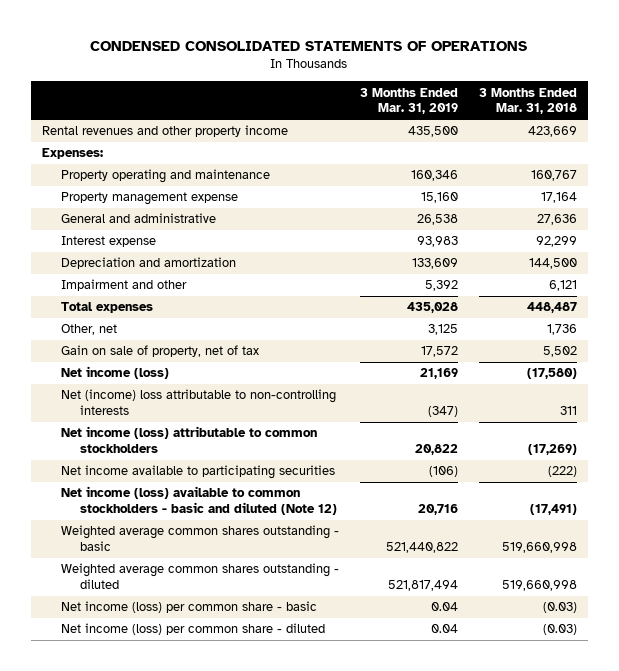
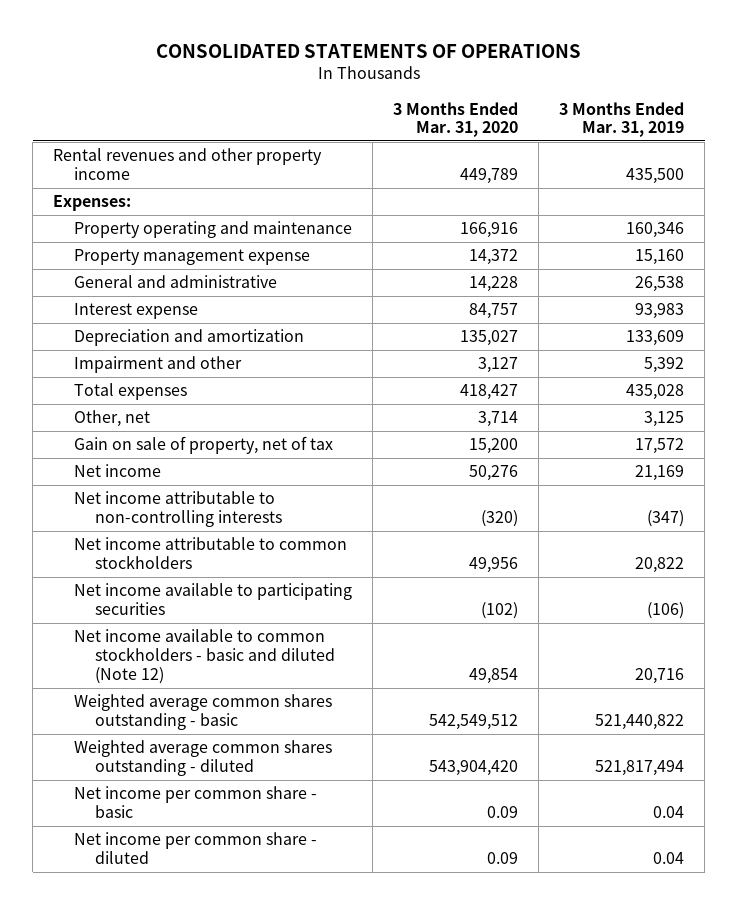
[90,40,528,51] CONDENSED CONSOLIDATED STATEMENTS OF OPERATIONS -> [155,43,581,58] CONSOLIDATED STATEMENTS OF OPERATIONS
[479,87,578,115] 3 Months Ended Mar. 31, 2018 -> none
none -> [393,101,519,138] 3 Months Ended Mar. 31, 2020
[60,366,169,380] Net income (loss) -> [74,464,162,478] Net income
[60,389,336,416] Net (income) loss attributable to non-controlling interests -> [74,491,283,528] Net income attributable to non-controlling interests
[60,426,317,454] Net income (loss) attributable to common stockholders -> [74,537,348,570] Net income attributable to common stockholders
[60,486,337,516] Net income (loss) available to common stockholders - basic and diluted (Note 12) -> [74,629,336,685] Net income available to common stockholders - basic and diluted (Note 12)
[60,601,317,614] Net income (loss) per common share - basic -> [74,786,318,819] Net income per common share - basic
[60,623,325,636] Net income (loss) per common share - diluted -> [74,832,318,865] Net income per common share - diluted

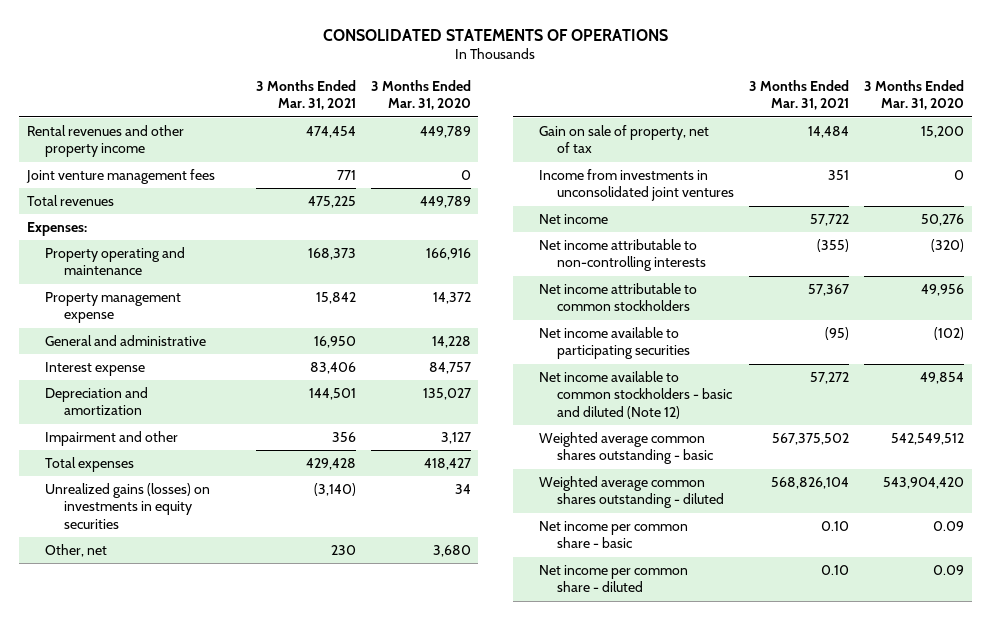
[559,101,685,138] 3 Months Ended Mar. 31, 2019 -> none
none -> [255,79,356,111] 3 Months Ended Mar. 31, 2021
none -> [25,168,215,184] Joint venture management fees
none -> [26,194,114,206] Total revenues
none -> [45,482,211,529] Unrealized gains (losses) on investments in equity securities
[478,411,519,428] 3,714 -> [432,544,471,557] 3,680
none -> [538,168,735,202] Income from investments in unconsolidated joint ventures

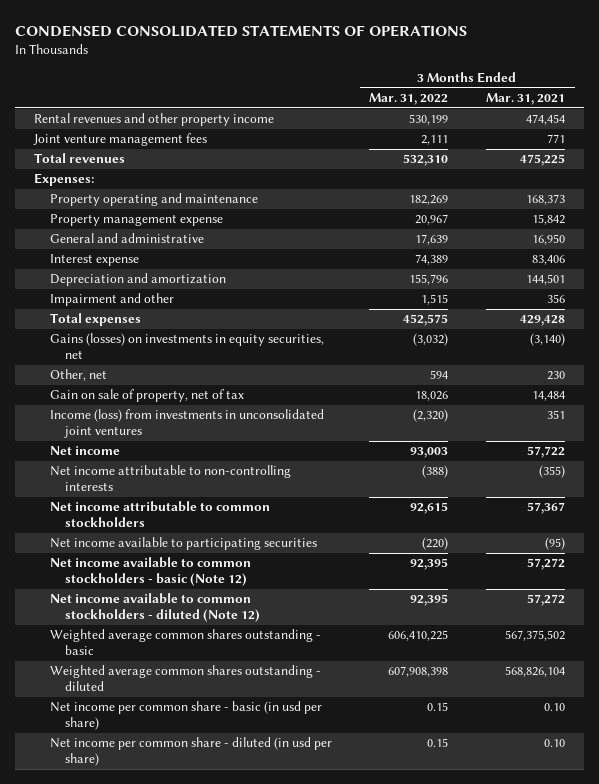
[323,28,669,41] CONSOLIDATED STATEMENTS OF OPERATIONS -> [15,25,468,38] CONDENSED CONSOLIDATED STATEMENTS OF OPERATIONS
[370,79,471,111] 3 Months Ended Mar. 31, 2020 -> none
none -> [369,93,449,106] Mar. 31, 2022
[45,482,211,529] Unrealized gains (losses) on investments in equity securities -> [49,333,324,359] Gains (losses) on investments in equity securities, net
[538,168,735,202] Income from investments in unconsolidated joint ventures -> [49,409,324,438] Income (loss) from investments in unconsolidated joint ventures
[538,370,733,419] Net income available to common stockholders - basic and diluted (Note 12) -> [49,557,251,586] Net income available to common stockholders - basic (Note 12)
none -> [49,593,260,622] Net income available to common stockholders - diluted (Note 12)
[538,520,688,549] Net income per common share - basic -> [49,701,322,730] Net income per common share - basic (in usd per share)
[538,564,688,593] Net income per common share - diluted -> [49,737,332,766] Net income per common share - diluted (in usd per share)

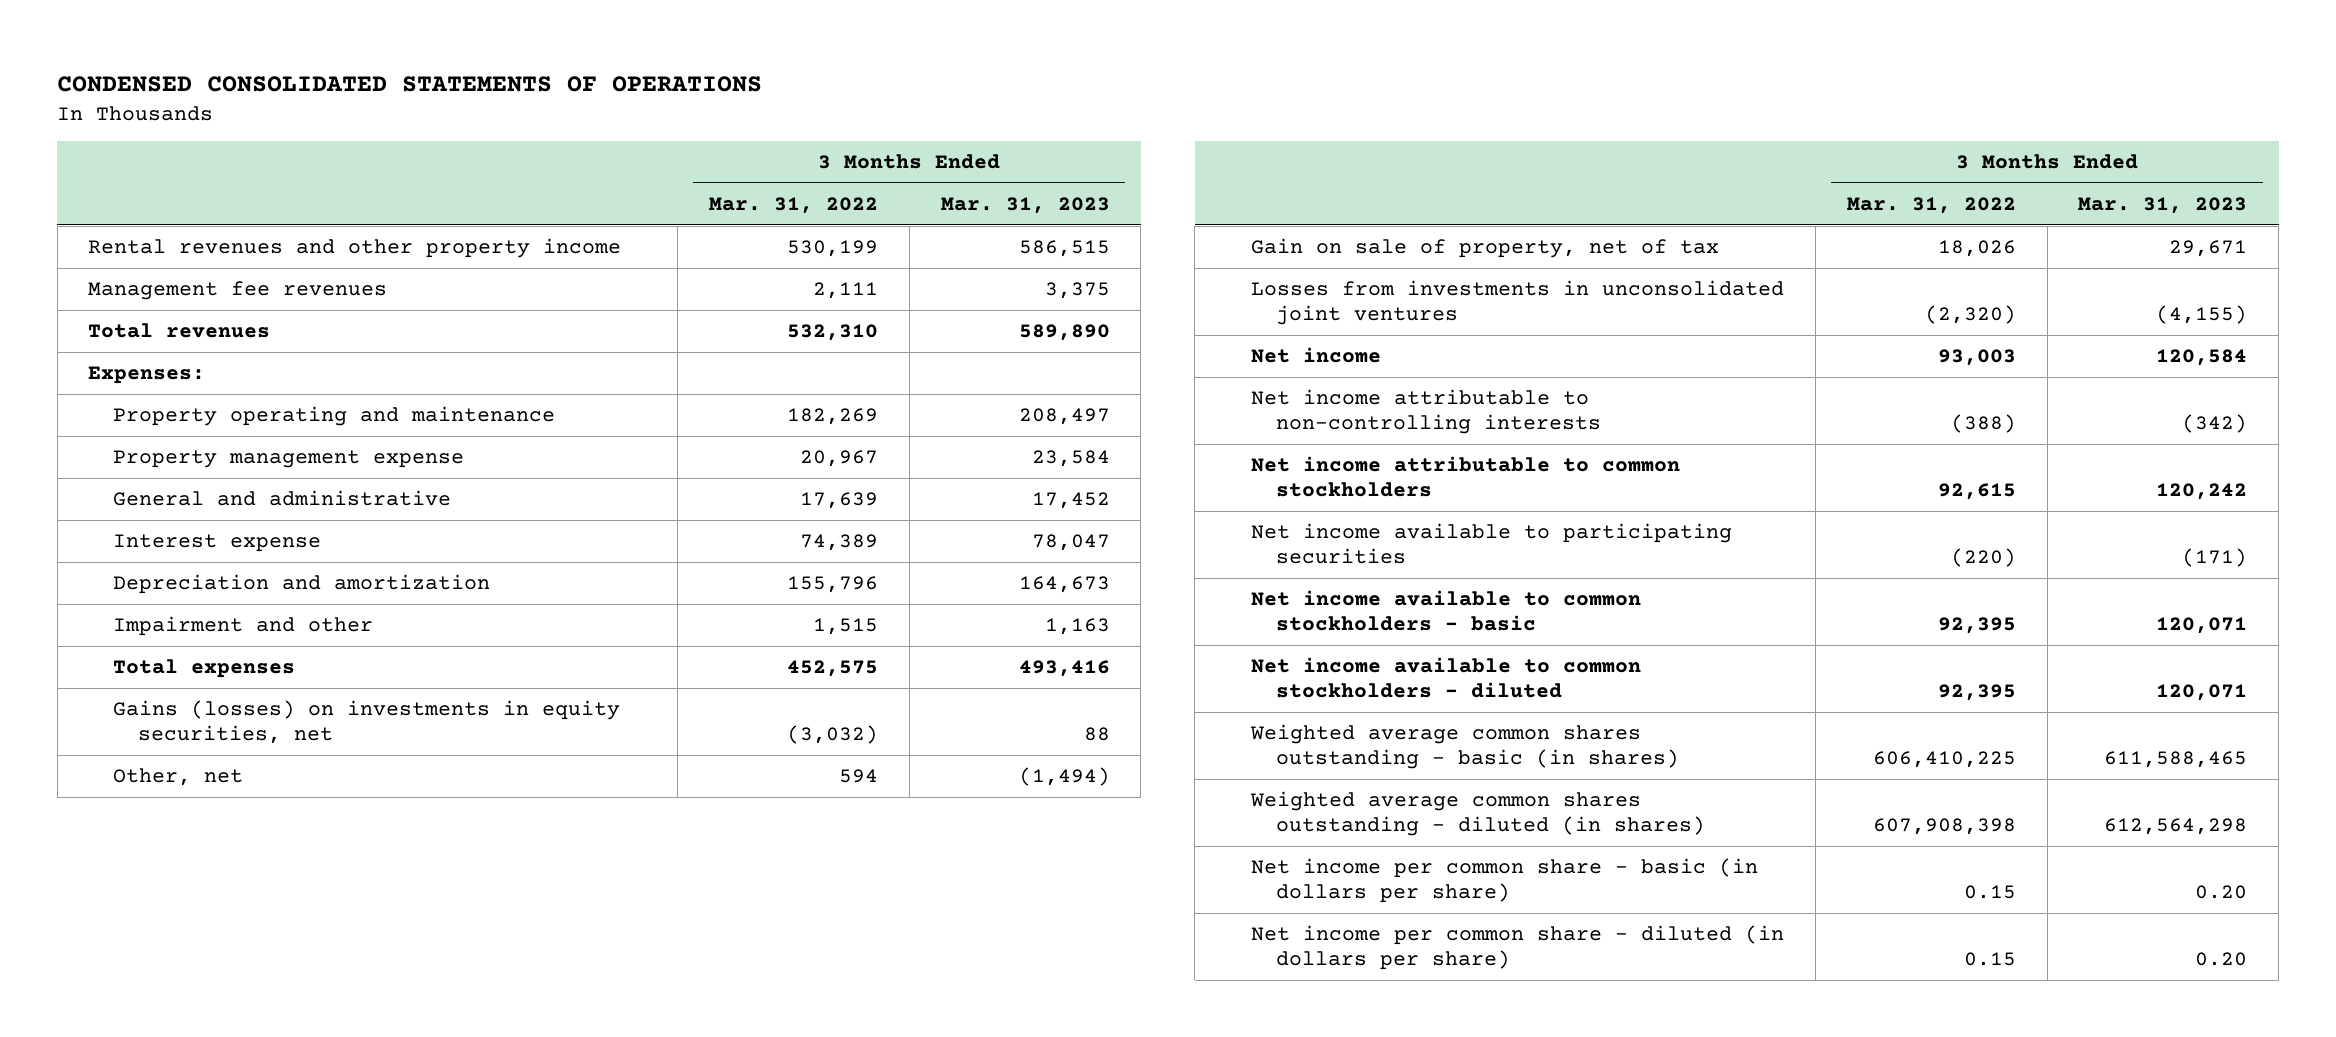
[486,93,566,106] Mar. 31, 2021 -> none
none -> [940,197,1110,215] Mar. 31, 2023
[33,133,208,147] Joint venture management fees -> [88,281,388,301] Management fee revenues
[49,409,324,438] Income (loss) from investments in unconsolidated joint ventures -> [1251,280,1785,326] Losses from investments in unconsolidated joint ventures
[49,557,251,586] Net income available to common stockholders - basic (Note 12) -> [1251,590,1642,632] Net income available to common stockholders - basic
[49,593,260,622] Net income available to common stockholders - diluted (Note 12) -> [1251,657,1642,699] Net income available to common stockholders - diluted
[49,629,321,655] Weighted average common shares outstanding - basic -> [1250,724,1679,770] Weighted average common shares outstanding - basic (in shares)
[49,665,321,691] Weighted average common shares outstanding - diluted -> [1250,791,1705,837] Weighted average common shares outstanding - diluted (in shares)
[49,701,322,730] Net income per common share - basic (in usd per share) -> [1251,858,1759,904] Net income per common share - basic (in dollars per share)
[49,737,332,766] Net income per common share - diluted (in usd per share) -> [1251,925,1785,971] Net income per common share - diluted (in dollars per share)

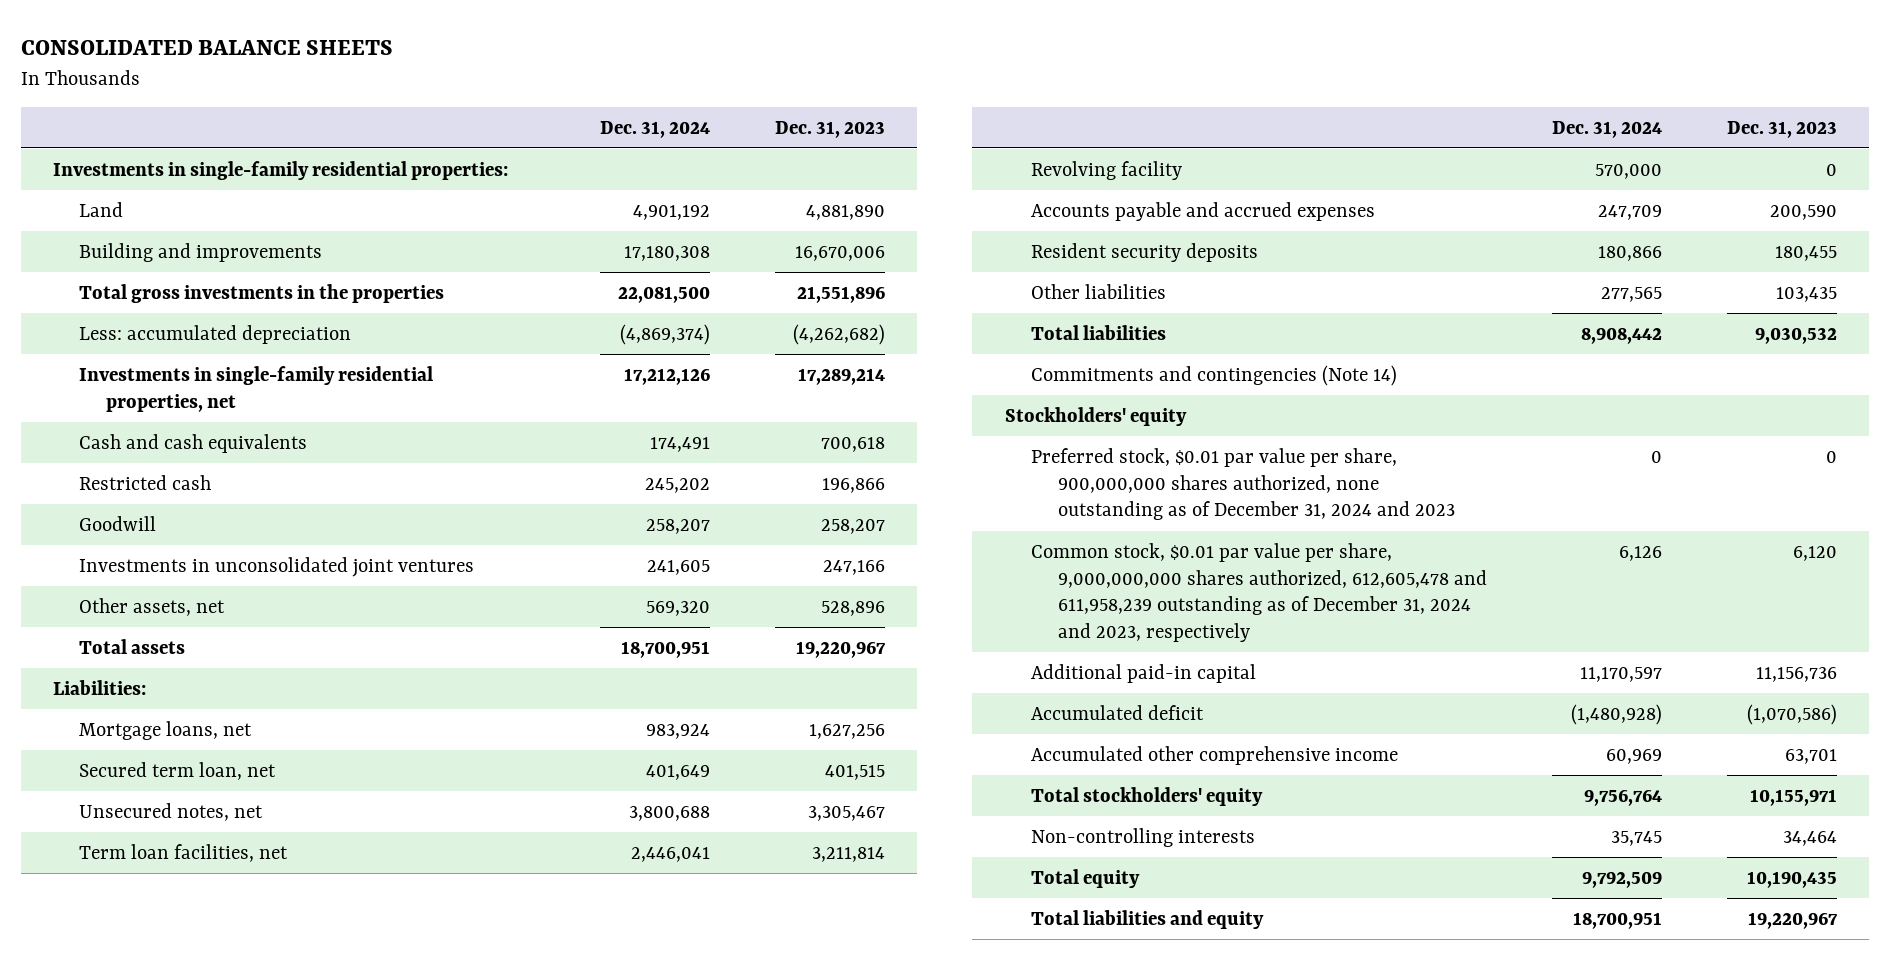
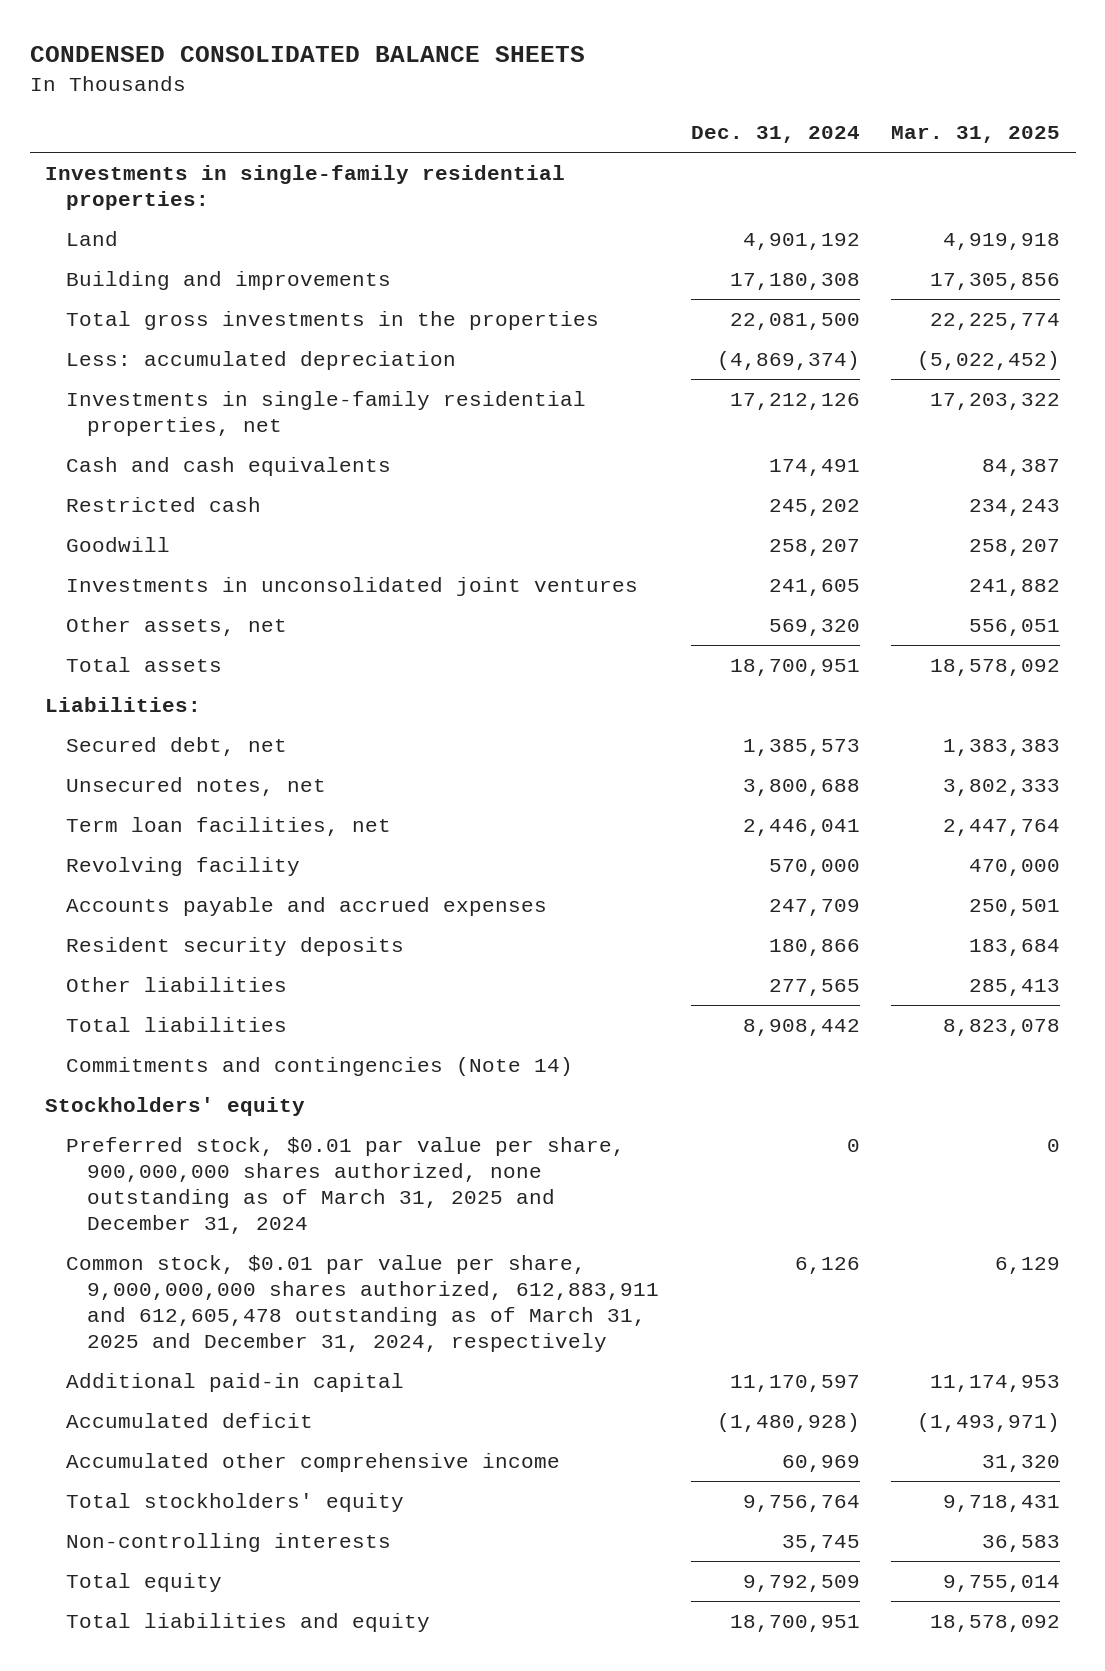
[20,39,393,55] CONSOLIDATED BALANCE SHEETS -> [29,46,585,63] CONDENSED CONSOLIDATED BALANCE SHEETS
[774,120,885,138] Dec. 31, 2023 -> none
none -> [890,126,1060,144] Mar. 31, 2025
[79,761,277,780] Secured term loan, net -> none
[79,720,253,740] Mortgage loans, net -> [66,737,288,757] Secured debt, net
[645,723,710,739] 983,924 -> [742,739,860,757] 1,385,573
[1031,447,1455,521] Preferred stock, $0.01 par value per share, 900,000,000 shares authorized, none outstanding as of December 31, 2024 and 2023 -> [66,1137,626,1234] Preferred stock, $0.01 par value per share, 900,000,000 shares authorized, none outstanding as of March 31, 2025 and December 31, 2024
[1031,542,1487,642] Common stock, $0.01 par value per share, 9,000,000,000 shares authorized, 612,605,478 and 611,958,239 outstanding as of December 31, 2024 and 2023, respectively -> [66,1255,660,1352] Common stock, $0.01 par value per share, 9,000,000,000 shares authorized, 612,883,911 and 612,605,478 outstanding as of March 31, 2025 and December 31, 2024, respectively

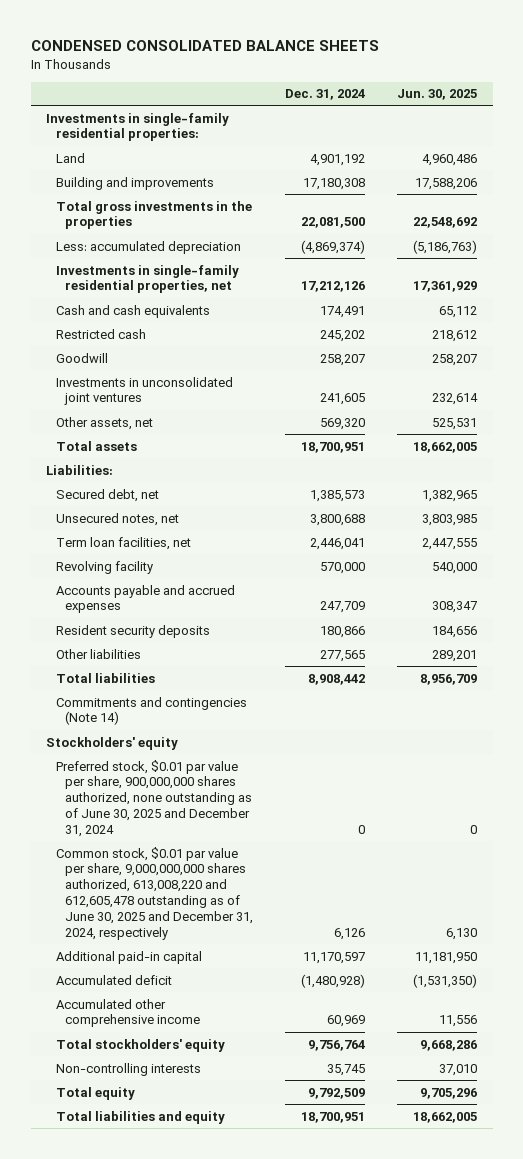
[890,126,1060,144] Mar. 31, 2025 -> none
none -> [396,89,477,101] Jun. 30, 2025
[66,1137,626,1234] Preferred stock, $0.01 par value per share, 900,000,000 shares authorized, none outstanding as of March 31, 2025 and December 31, 2024 -> [55,759,253,837] Preferred stock, $0.01 par value per share, 900,000,000 shares authorized, none outstanding as of June 30, 2025 and December 31, 2024
[66,1255,660,1352] Common stock, $0.01 par value per share, 9,000,000,000 shares authorized, 612,883,911 and 612,605,478 outstanding as of March 31, 2025 and December 31, 2024, respectively -> [55,846,254,940] Common stock, $0.01 par value per share, 9,000,000,000 shares authorized, 613,008,220 and 612,605,478 outstanding as of June 30, 2025 and December 31, 2024, respectively

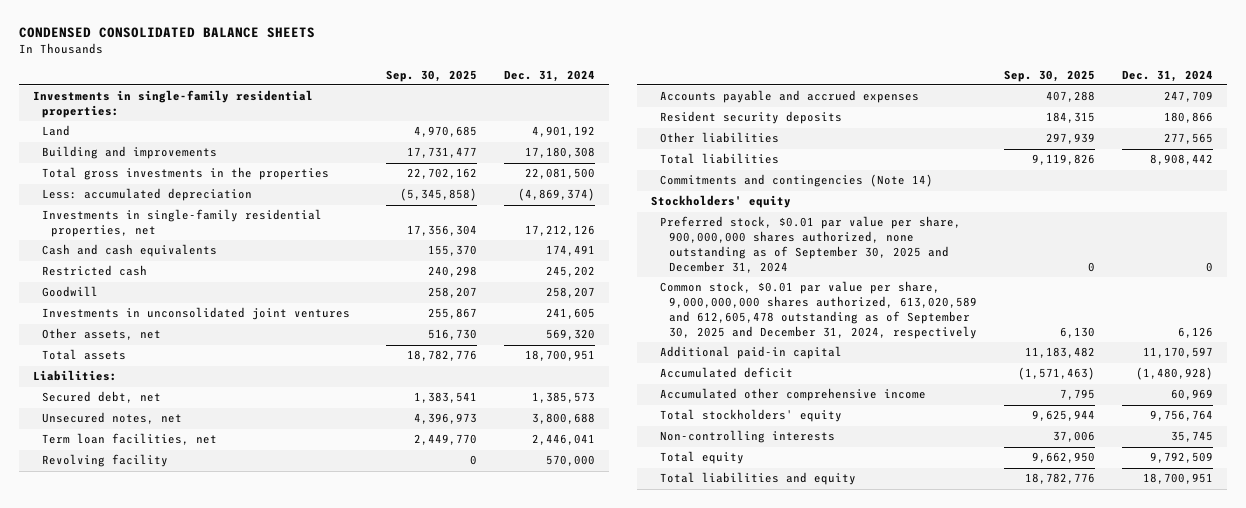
[396,89,477,101] Jun. 30, 2025 -> none
none -> [386,69,478,82] Sep. 30, 2025
[55,759,253,837] Preferred stock, $0.01 par value per share, 900,000,000 shares authorized, none outstanding as of June 30, 2025 and December 31, 2024 -> [660,216,962,273] Preferred stock, $0.01 par value per share, 900,000,000 shares authorized, none outstanding as of September 30, 2025 and December 31, 2024
[55,846,254,940] Common stock, $0.01 par value per share, 9,000,000,000 shares authorized, 613,008,220 and 612,605,478 outstanding as of June 30, 2025 and December 31, 2024, respectively -> [660,281,978,339] Common stock, $0.01 par value per share, 9,000,000,000 shares authorized, 613,020,589 and 612,605,478 outstanding as of September 30, 2025 and December 31, 2024, respectively

